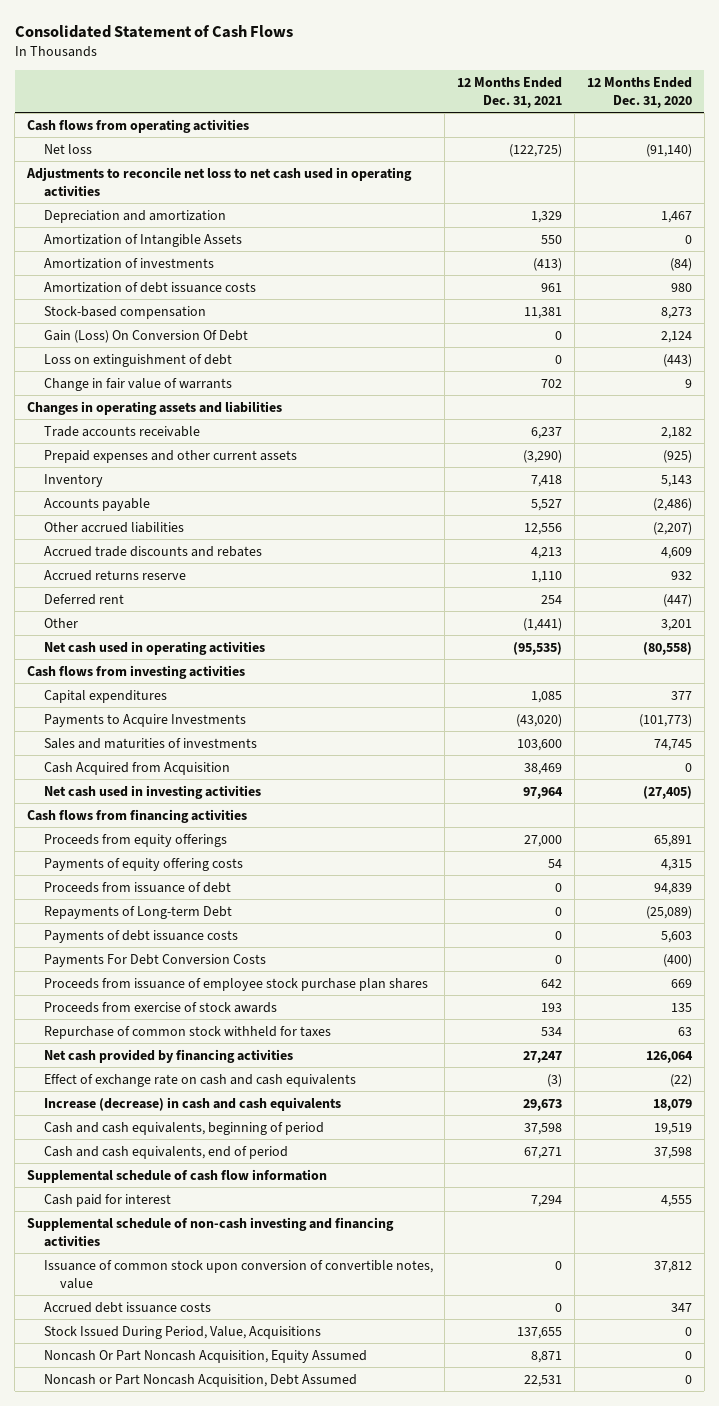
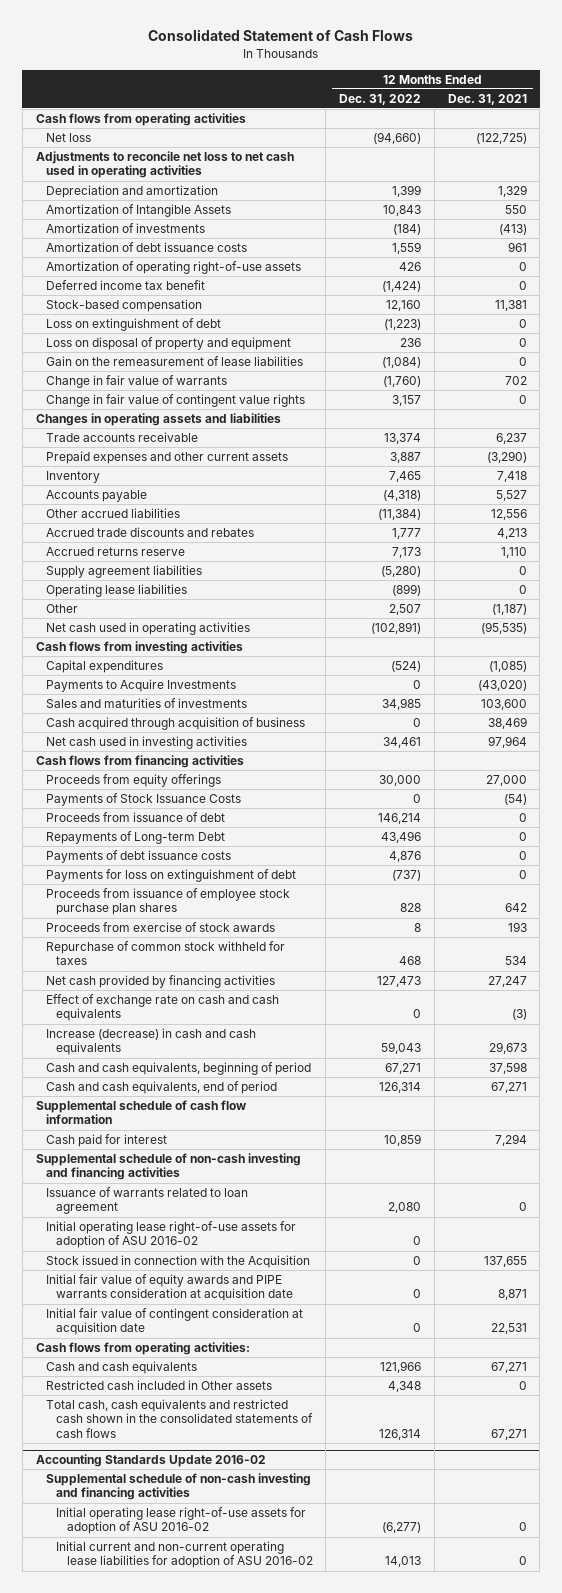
[586,76,692,108] 12 Months Ended Dec. 31, 2020 -> none
none -> [339,93,422,105] Dec. 31, 2022
none -> [46,261,302,275] Amortization of operating right-of-use assets
none -> [46,280,206,291] Deferred income tax benefit
[43,329,248,343] Gain (Loss) On Conversion Of Debt -> none
none -> [46,337,292,351] Loss on disposal of property and equipment
none -> [46,356,304,367] Gain on the remeasurement of lease liabilities
none -> [46,394,306,408] Change in fair value of contingent value rights
[43,593,124,605] Deferred rent -> none
none -> [46,565,203,579] Supply agreement liabilities
none -> [46,584,188,598] Operating lease liabilities
[523,617,563,631] (1,441) -> [491,604,527,616] (1,187)
[531,690,563,703] 1,085 -> [488,661,527,673] (1,085)
[43,761,230,775] Cash Acquired from Acquisition -> [46,717,306,731] Cash acquired through acquisition of business
[43,857,243,871] Payments of equity offering costs -> [46,793,242,807] Payments of Stock Issuance Costs
[548,858,563,868] 54 -> [503,794,527,806] (54)
[43,953,266,967] Payments For Debt Conversion Costs -> none
none -> [46,869,297,883] Payments for loss on extinguishment of debt
[43,1259,433,1289] Issuance of common stock upon conversion of convertible notes, value -> none
[43,1301,211,1313] Accrued debt issuance costs -> none
none -> [46,1187,249,1215] Issuance of warrants related to loan agreement
none -> [46,1221,297,1249] Initial operating lease right-of-use assets for adoption of ASU 2016-02
[43,1325,321,1339] Stock Issued During Period, Value, Acquisitions -> [46,1255,311,1269] Stock issued in connection with the Acquisition
[43,1349,367,1363] Noncash Or Part Noncash Acquisition, Equity Assumed -> [46,1274,294,1302] Initial fair value of equity awards and PIPE warrants consideration at acquisition date
[43,1373,357,1387] Noncash or Part Noncash Acquisition, Debt Assumed -> [46,1308,304,1336] Initial fair value of contingent consideration at acquisition date
none -> [35,1342,250,1356] Cash flows from operating activities:
none -> [46,1361,198,1375] Cash and cash equivalents
none -> [46,1380,273,1391] Restricted cash included in Other assets
none -> [46,1399,314,1438] Total cash, cash equivalents and restricted cash shown in the consolidated statements of cash flows
none -> [35,1454,266,1468] Accounting Standards Update 2016-02
none -> [46,1473,312,1501] Supplemental schedule of non-cash investing and financing activities
none -> [56,1507,307,1535] Initial operating lease right-of-use assets for adoption of ASU 2016-02
none -> [56,1541,313,1569] Initial current and non-current operating lease liabilities for adoption of ASU 2016-02

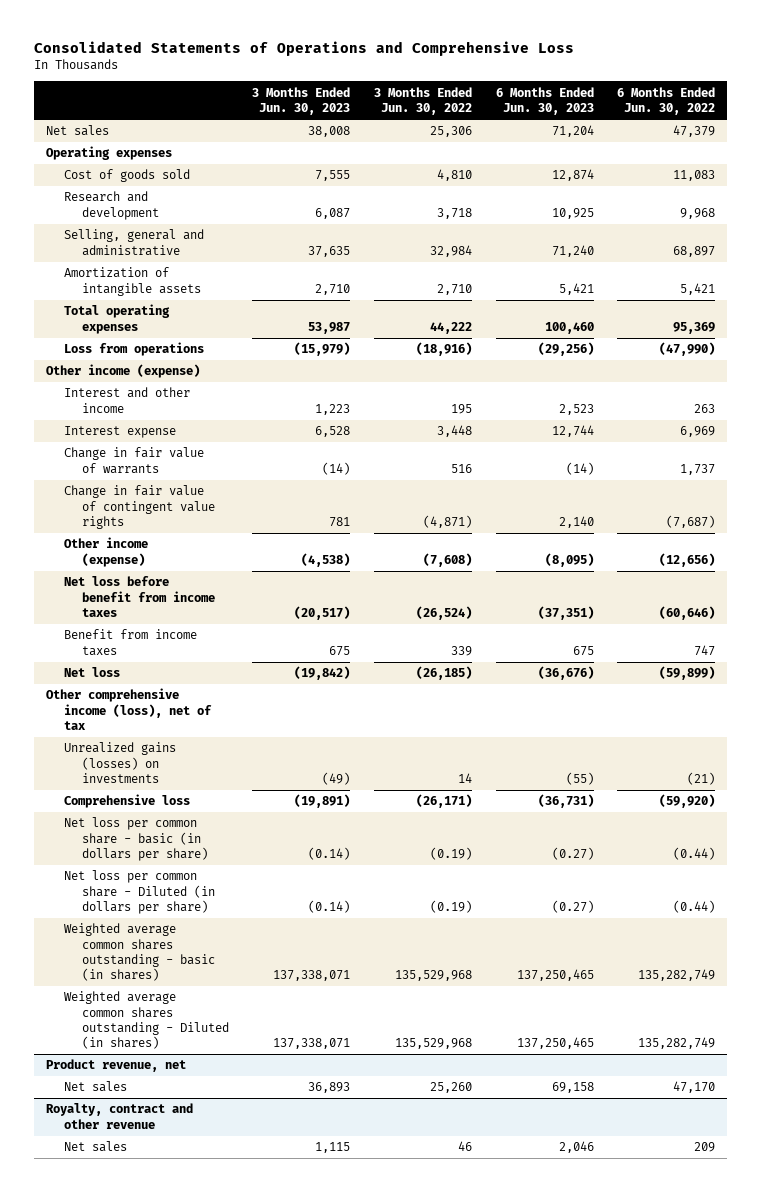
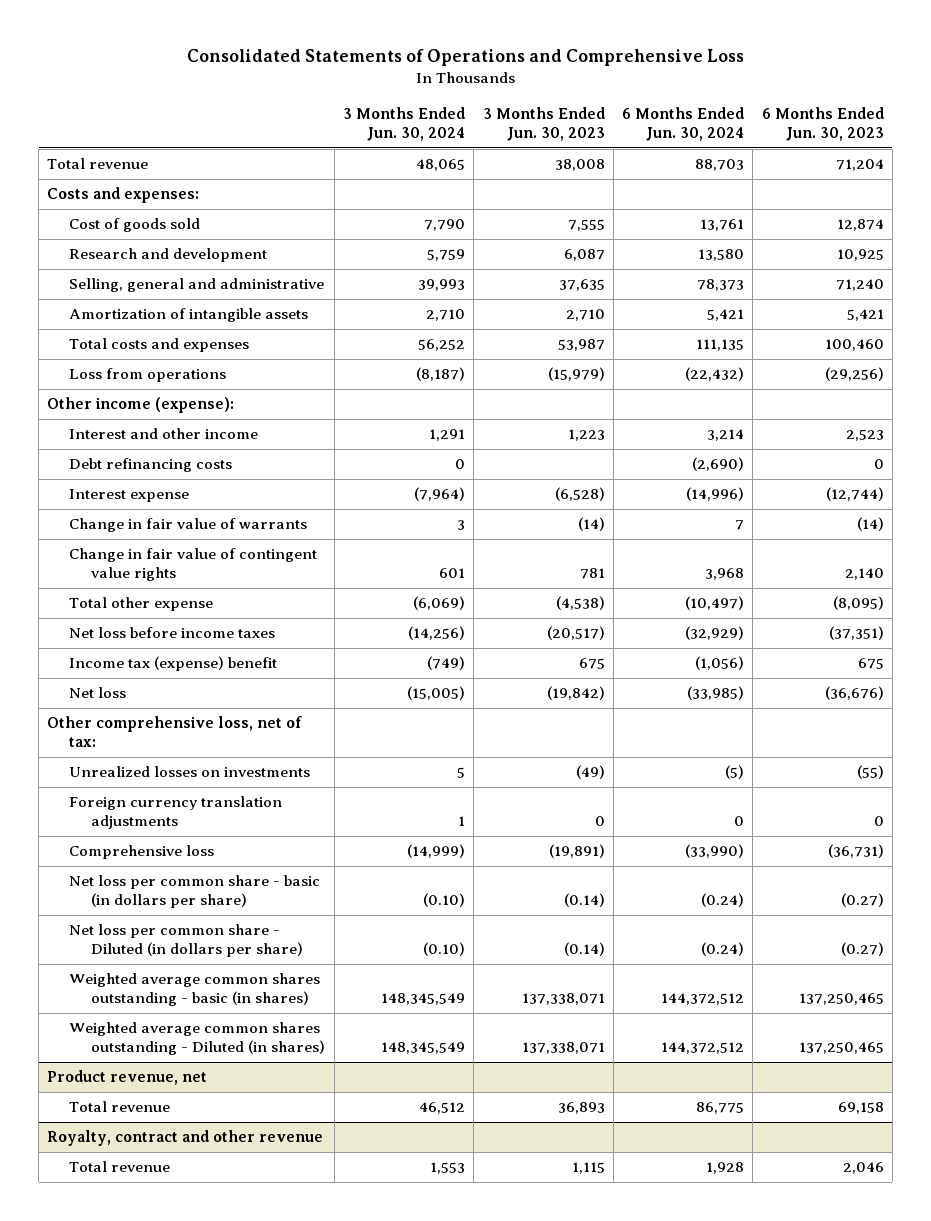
[373,86,472,116] 3 Months Ended Jun. 30, 2022 -> none
[617,86,716,116] 6 Months Ended Jun. 30, 2022 -> none
none -> [342,106,465,141] 3 Months Ended Jun. 30, 2024
none -> [622,106,745,141] 6 Months Ended Jun. 30, 2024
[45,125,109,137] Net sales -> [47,158,149,170] Total revenue
[45,146,172,161] Operating expenses -> [47,187,200,204] Costs and expenses:
[63,304,170,334] Total operating expenses -> [69,338,250,353] Total costs and expenses
[45,364,200,379] Other income (expense) -> [47,397,235,414] Other income (expense):
none -> [69,458,233,473] Debt refinancing costs
[315,426,351,438] 6,528 -> [554,487,605,502] (6,528)
[551,425,594,438] 12,744 -> [825,487,884,502] (12,744)
[63,537,148,567] Other income (expense) -> [69,597,214,612] Total other expense
[63,576,215,617] Net loss before benefit from income taxes -> [69,627,276,639] Net loss before income taxes
[63,629,197,656] Benefit from income taxes -> [69,656,278,672] Income tax (expense) benefit
[45,688,212,730] Other comprehensive income (loss), net of tax -> [47,716,303,748] Other comprehensive loss, net of tax:
[63,742,176,783] Unrealized gains (losses) on investments -> [69,766,311,778] Unrealized losses on investments
none -> [69,796,283,830] Foreign currency translation adjustments
[63,1081,127,1093] Net sales -> [69,1101,171,1113] Total revenue
[63,1141,127,1153] Net sales -> [69,1161,171,1173] Total revenue

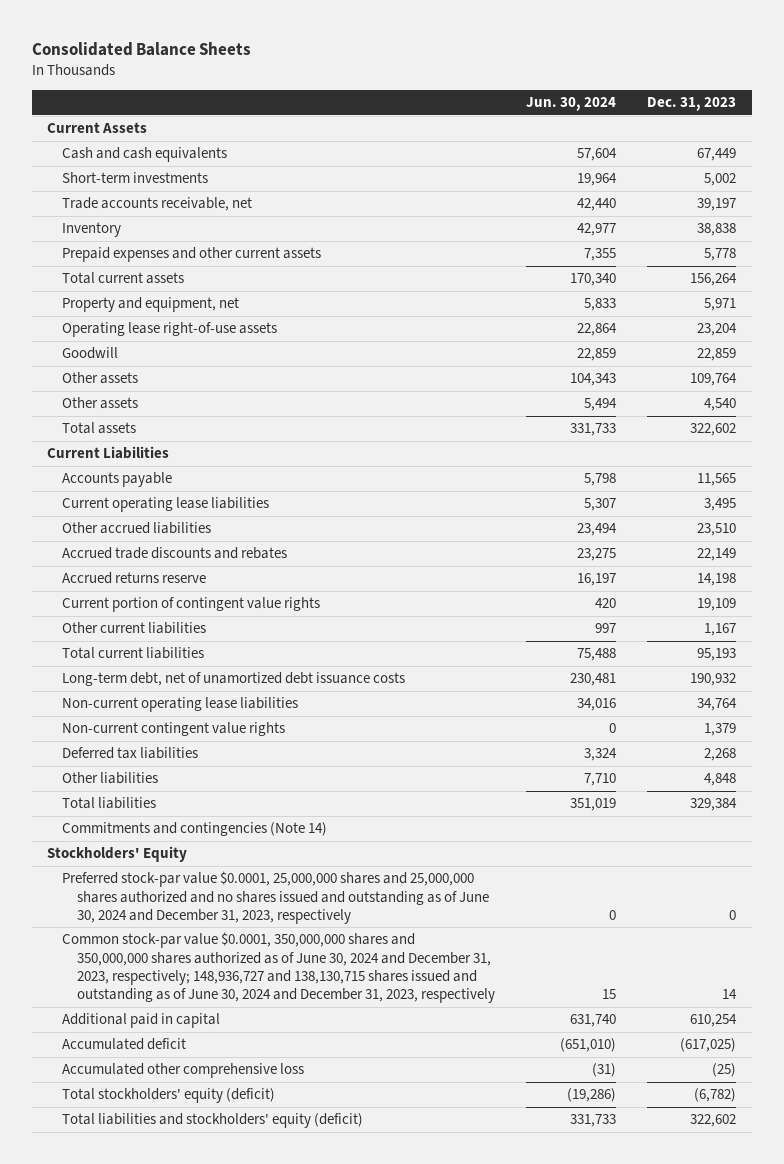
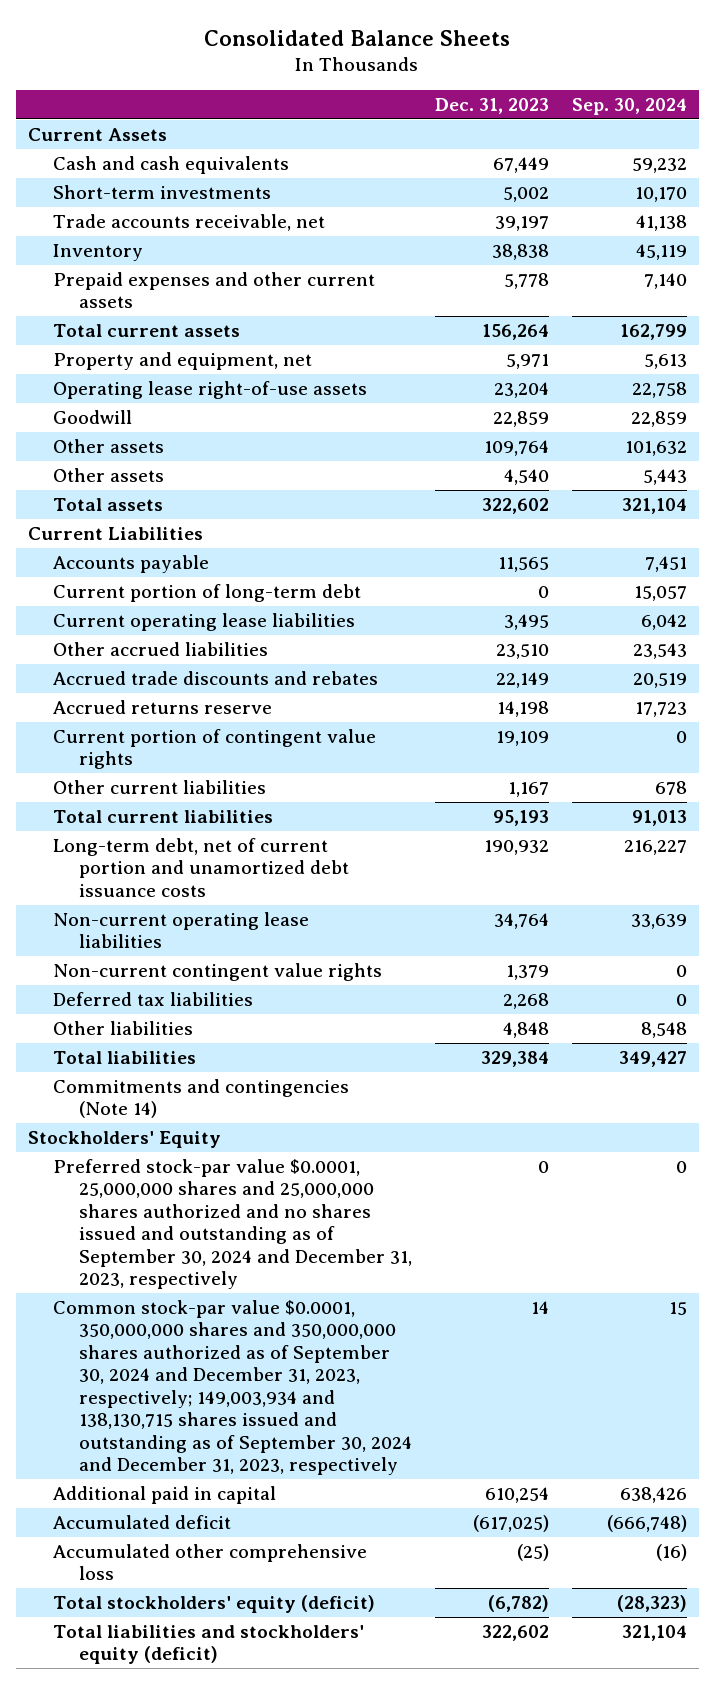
[526,97,617,112] Jun. 30, 2024 -> none
none -> [571,98,687,116] Sep. 30, 2024
none -> [53,583,362,602] Current portion of long-term debt
[62,672,406,687] Long-term debt, net of unamortized debt issuance costs -> [53,837,349,897] Long-term debt, net of current portion and unamortized debt issuance costs
[62,871,489,924] Preferred stock-par value $0.0001, 25,000,000 shares and 25,000,000 shares authorized and no shares issued and outstanding as of June 30, 2024 and December 31, 2023, respectively -> [53,1158,412,1290] Preferred stock-par value $0.0001, 25,000,000 shares and 25,000,000 shares authorized and no shares issued and outstanding as of September 30, 2024 and December 31, 2023, respectively
[62,932,495,1004] Common stock-par value $0.0001, 350,000,000 shares and 350,000,000 shares authorized as of June 30, 2024 and December 31, 2023, respectively; 148,936,727 and 138,130,715 shares issued and outstanding as of June 30, 2024 and December 31, 2023, respectively -> [53,1299,412,1476] Common stock-par value $0.0001, 350,000,000 shares and 350,000,000 shares authorized as of September 30, 2024 and December 31, 2023, respectively; 149,003,934 and 138,130,715 shares issued and outstanding as of September 30, 2024 and December 31, 2023, respectively

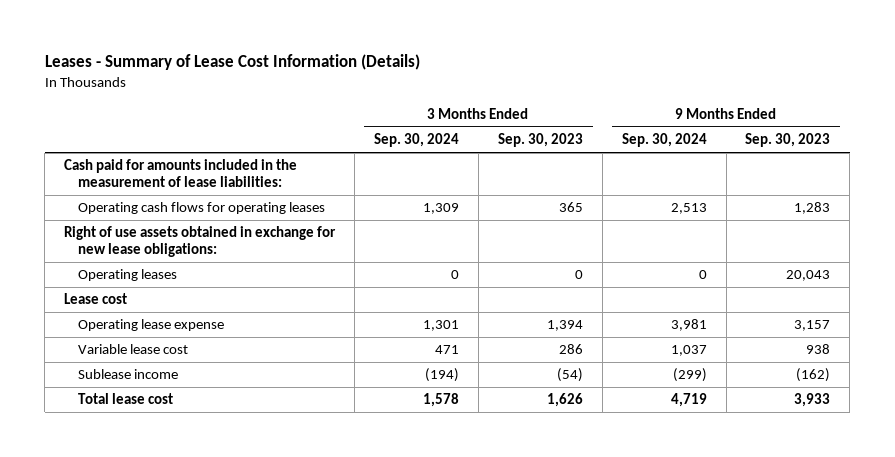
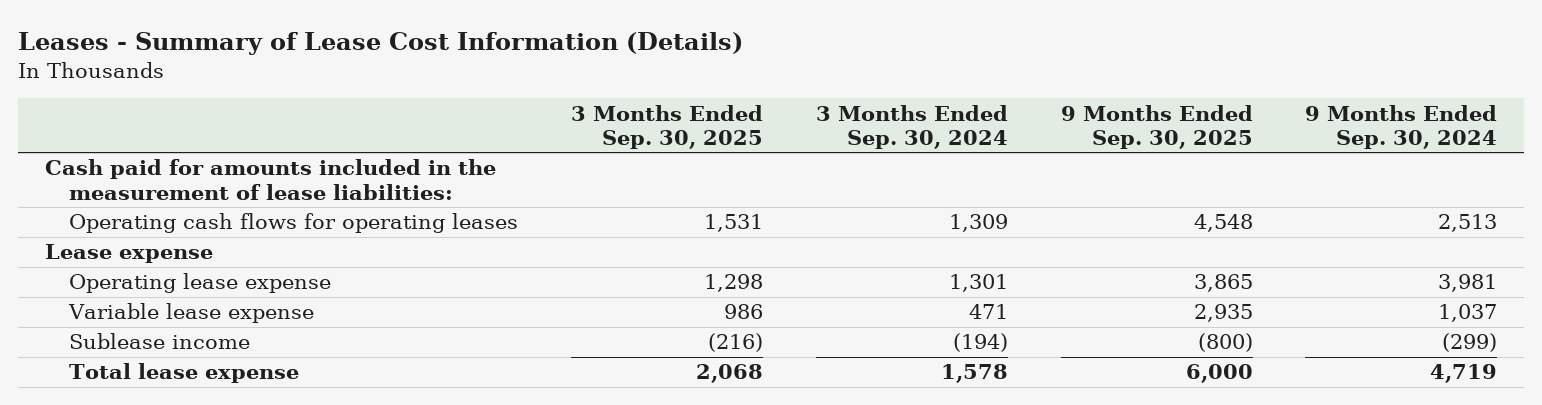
[497,133,583,148] Sep. 30, 2023 -> none
[745,133,831,148] Sep. 30, 2023 -> none
none -> [570,104,763,149] 3 Months Ended Sep. 30, 2025
none -> [1060,104,1253,149] 9 Months Ended Sep. 30, 2025
[64,226,337,258] Right of use assets obtained in exchange for new lease obligations: -> none
[77,269,177,282] Operating leases -> none
[64,293,128,305] Lease cost -> [44,244,213,264] Lease expense
[77,344,188,355] Variable lease cost -> [68,303,315,324] Variable lease expense
[77,393,173,405] Total lease cost -> [69,363,300,384] Total lease expense

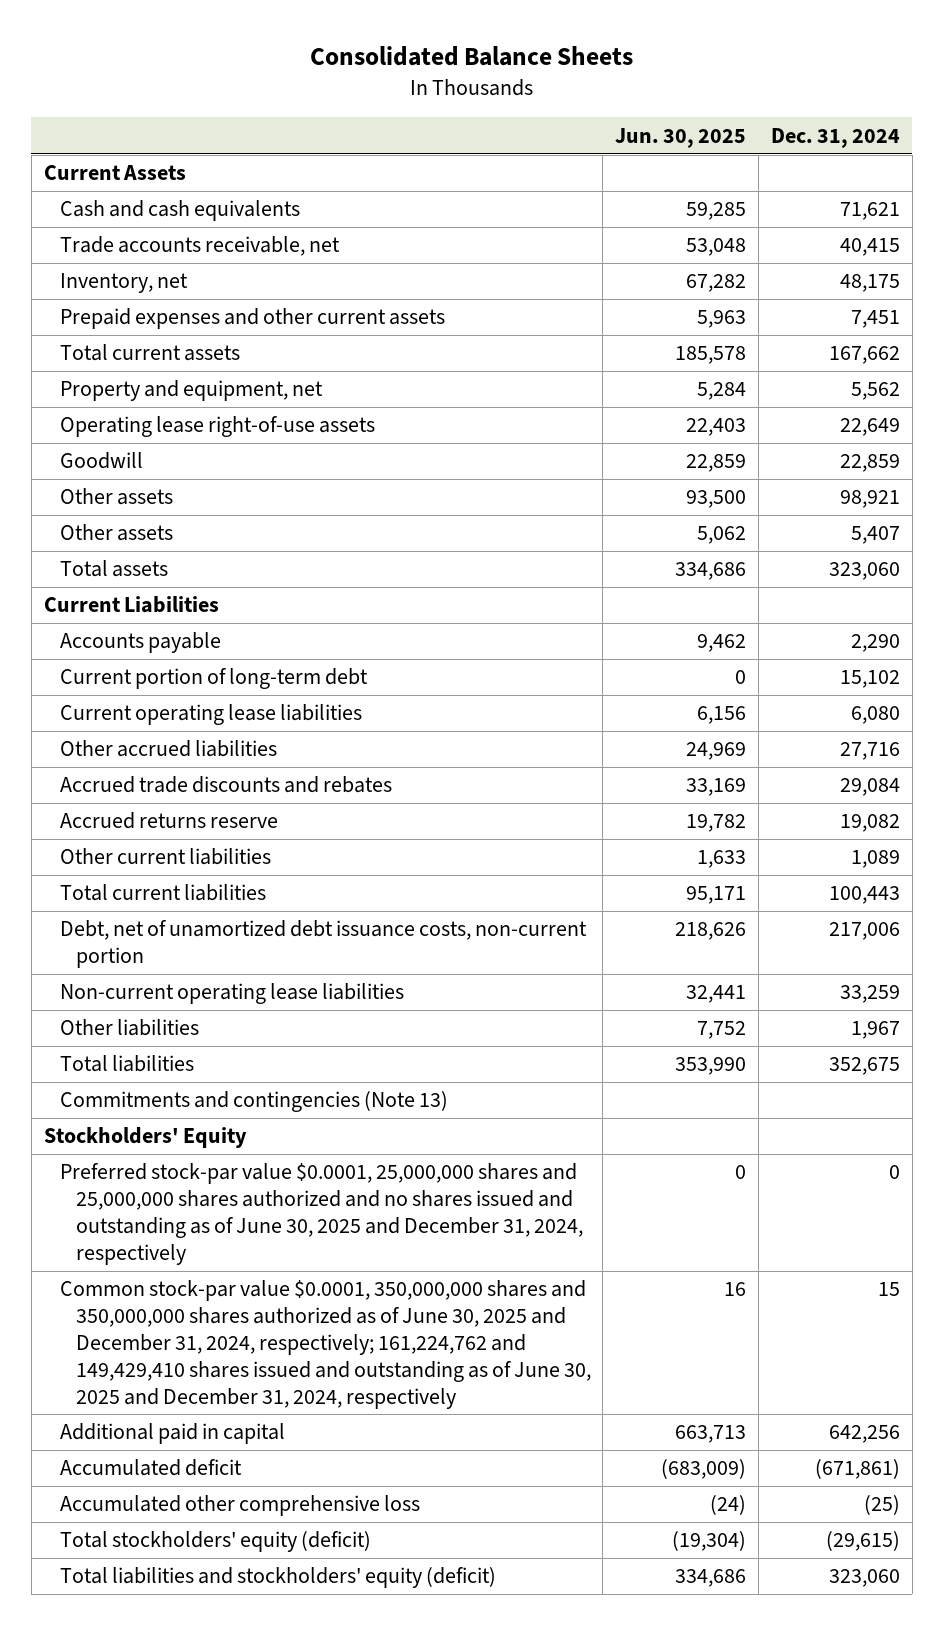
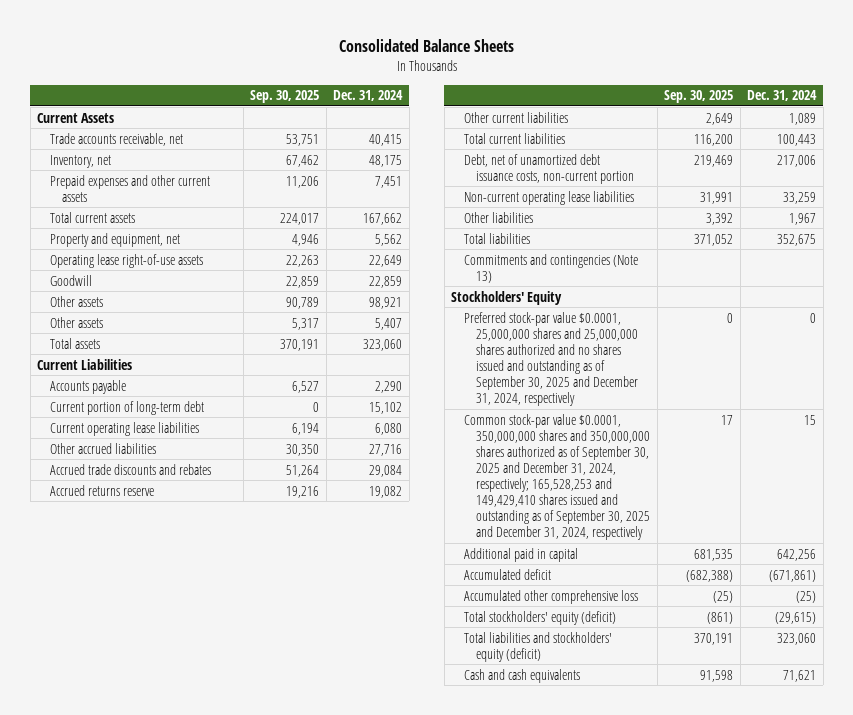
[615,127,747,148] Jun. 30, 2025 -> none
none -> [250,90,320,104] Sep. 30, 2025
[59,1163,583,1265] Preferred stock-par value $0.0001, 25,000,000 shares and 25,000,000 shares authorized and no shares issued and outstanding as of June 30, 2025 and December 31, 2024, respectively -> [463,311,639,406] Preferred stock-par value $0.0001, 25,000,000 shares and 25,000,000 shares authorized and no shares issued and outstanding as of September 30, 2025 and December 31, 2024, respectively
[59,1280,591,1409] Common stock-par value $0.0001, 350,000,000 shares and 350,000,000 shares authorized as of June 30, 2025 and December 31, 2024, respectively; 161,224,762 and 149,429,410 shares issued and outstanding as of June 30, 2025 and December 31, 2024, respectively -> [463,413,651,540] Common stock-par value $0.0001, 350,000,000 shares and 350,000,000 shares authorized as of September 30, 2025 and December 31, 2024, respectively; 165,528,253 and 149,429,410 shares issued and outstanding as of September 30, 2025 and December 31, 2024, respectively
[59,200,300,222] Cash and cash equivalents -> [463,668,580,683] Cash and cash equivalents

